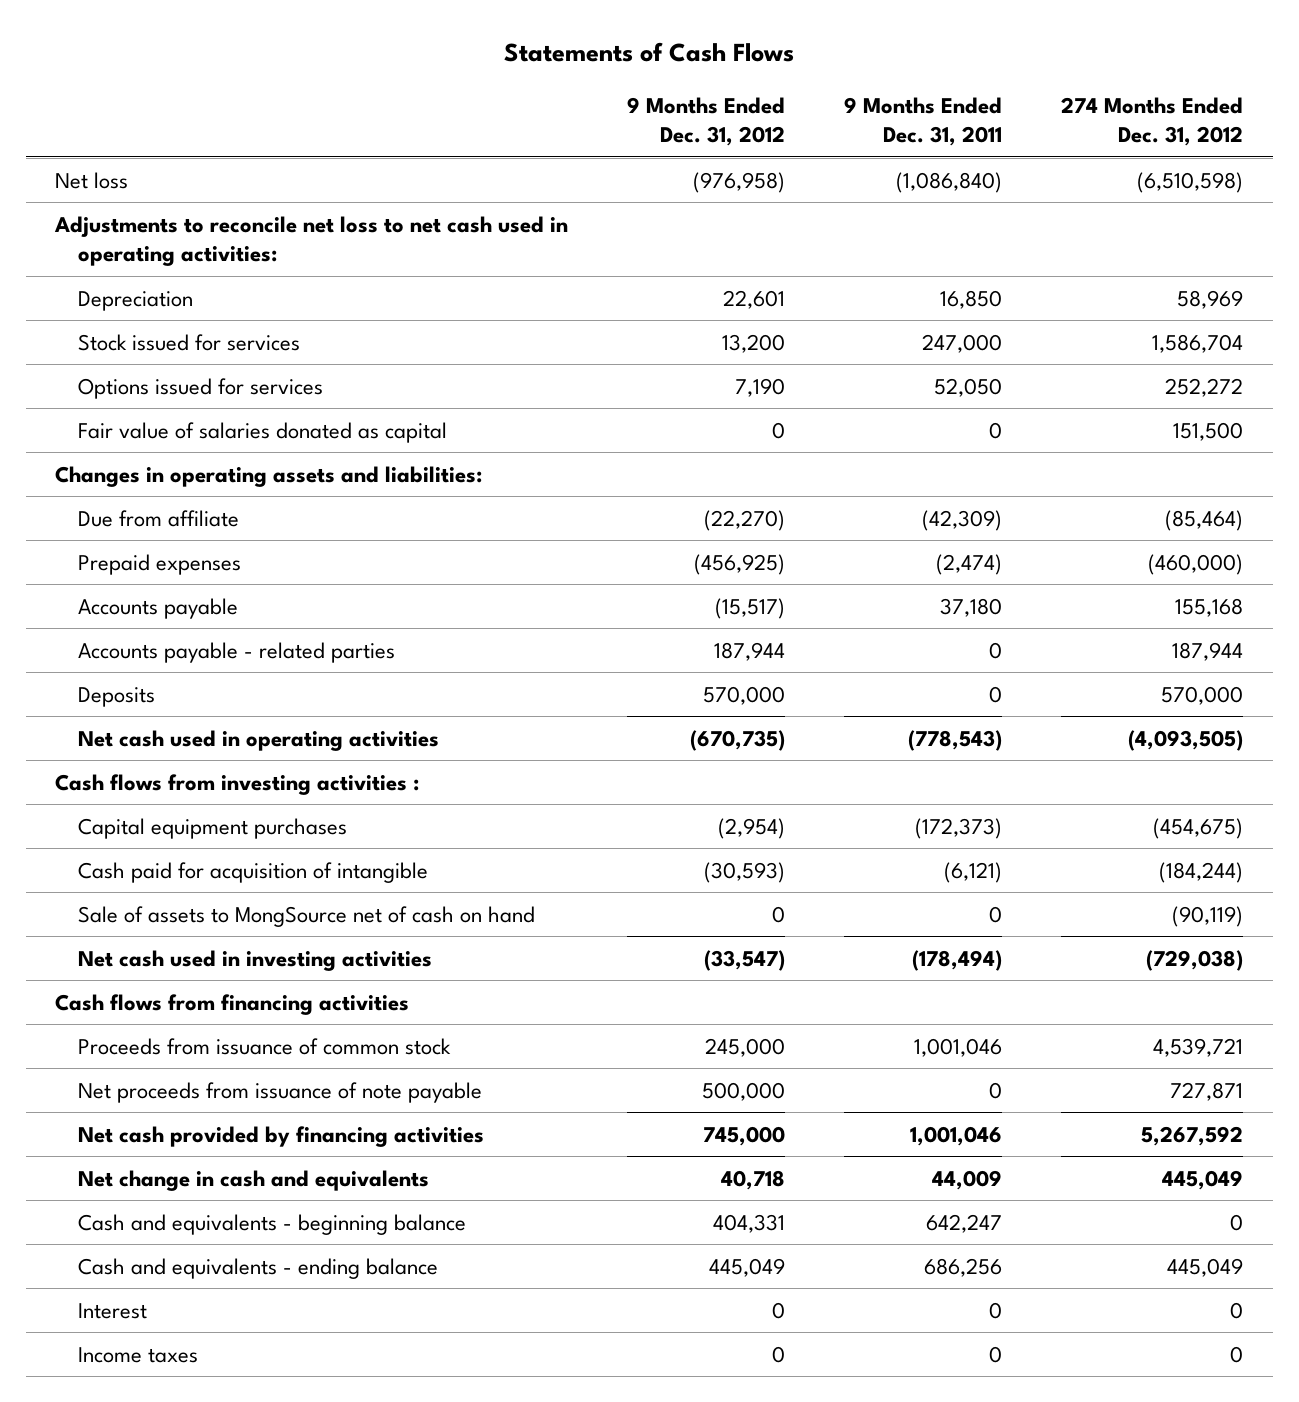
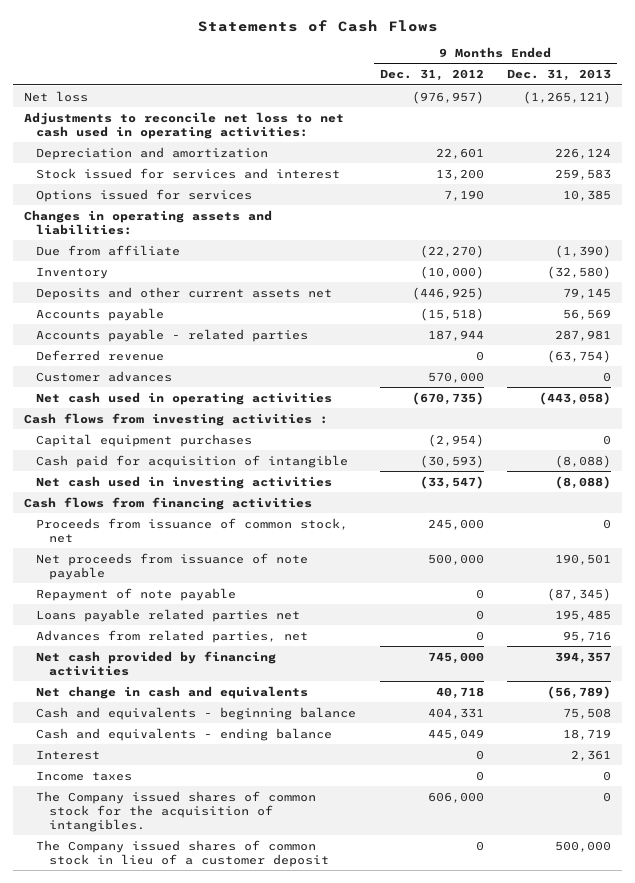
[844,97,1003,147] 9 Months Ended Dec. 31, 2011 -> none
[1061,97,1244,147] 274 Months Ended Dec. 31, 2012 -> none
none -> [506,69,611,82] Dec. 31, 2013
[693,171,786,193] (976,958) -> [411,90,484,104] (976,957)
[77,290,193,311] Depreciation -> [36,146,269,160] Depreciation and amortization
[77,333,300,351] Stock issued for services -> [36,167,341,179] Stock issued for services and interest
[77,421,447,443] Fair value of salaries donated as capital -> none
[77,553,241,575] Prepaid expenses -> none
none -> [36,266,109,279] Inventory
none -> [36,286,333,300] Deposits and other current assets net
[715,597,786,619] (15,517) -> [419,307,484,321] (15,518)
[77,686,155,707] Deposits -> none
none -> [36,349,165,361] Deferred revenue
none -> [36,370,173,382] Customer advances
[77,905,535,927] Sale of assets to MongSource net of cash on hand -> none
[77,1037,451,1055] Proceeds from issuance of common stock -> [36,517,349,543] Proceeds from issuance of common stock, net
none -> [36,587,237,601] Repayment of note payable
none -> [36,608,301,622] Loans payable related parties net
none -> [36,629,309,643] Advances from related parties, net
none -> [36,790,317,832] The Company issued shares of common stock for the acquisition of intangibles.
none -> [36,839,329,867] The Company issued shares of common stock in lieu of a customer deposit

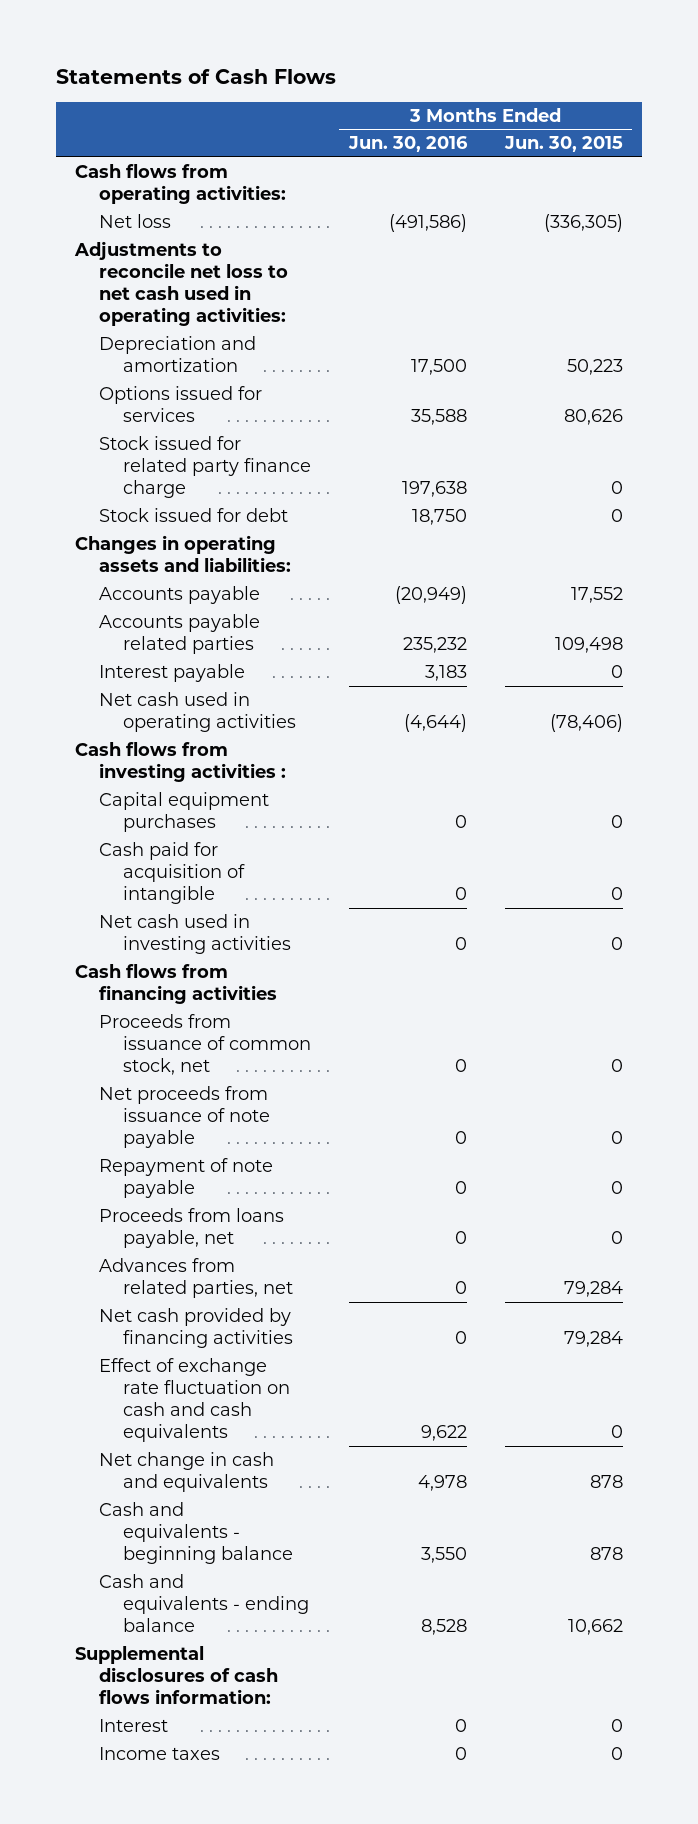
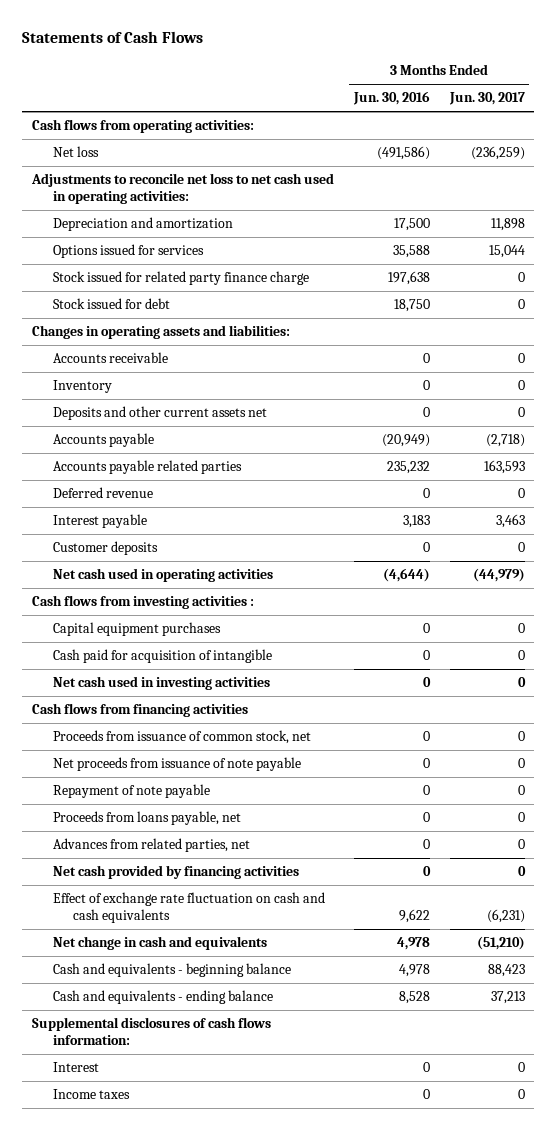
[503,136,623,153] Jun. 30, 2015 -> none
none -> [448,92,525,106] Jun. 30, 2017
none -> [52,352,168,364] Accounts receivable
none -> [52,380,112,394] Inventory
none -> [52,406,267,421] Deposits and other current assets net
none -> [52,487,153,499] Deferred revenue
none -> [52,541,158,556] Customer deposits
[420,1547,467,1564] 3,550 -> [398,964,430,978] 4,978

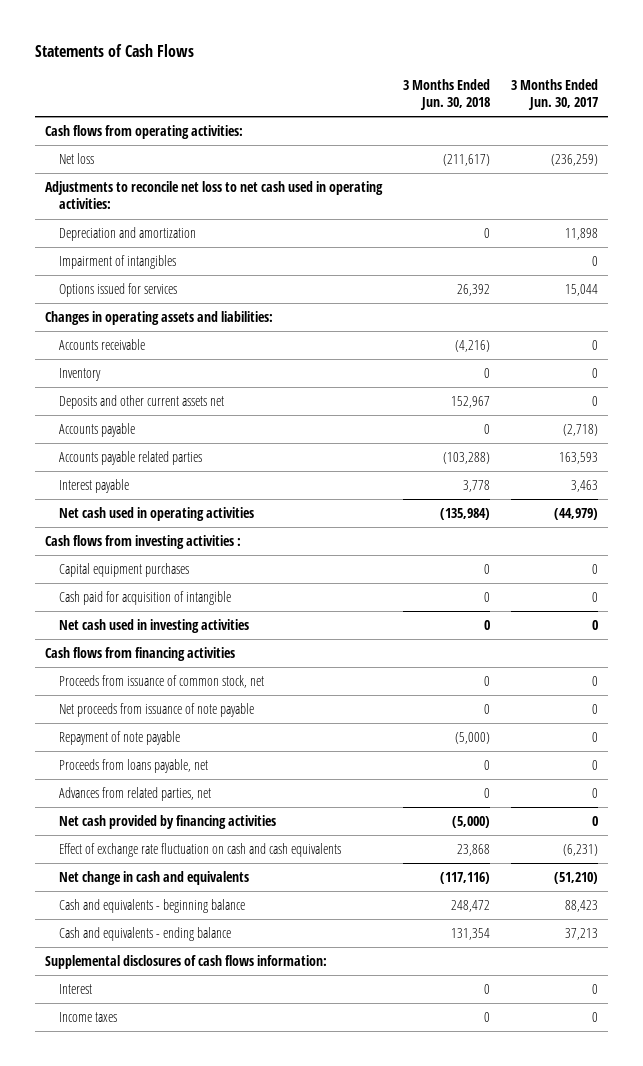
[352,91,430,106] Jun. 30, 2016 -> none
none -> [402,78,490,111] 3 Months Ended Jun. 30, 2018
none -> [58,255,176,270] Impairment of intangibles
[52,271,309,286] Stock issued for related party finance charge -> none
[52,298,170,310] Stock issued for debt -> none
[52,487,153,499] Deferred revenue -> none
[52,541,158,556] Customer deposits -> none

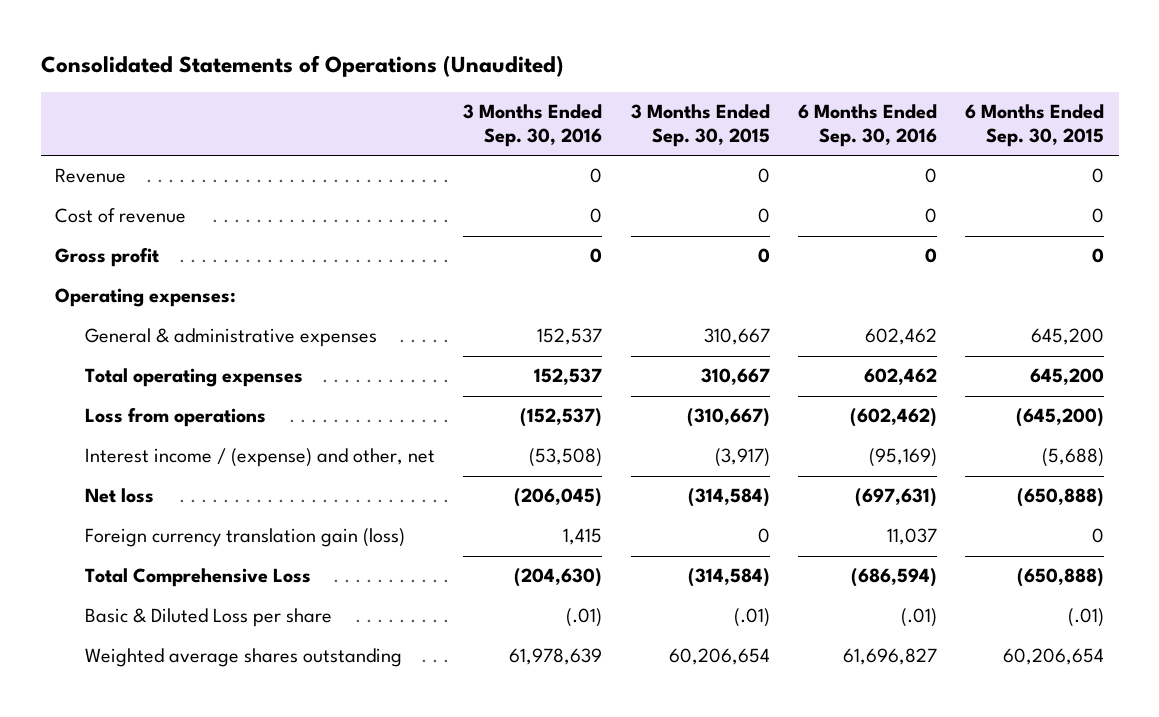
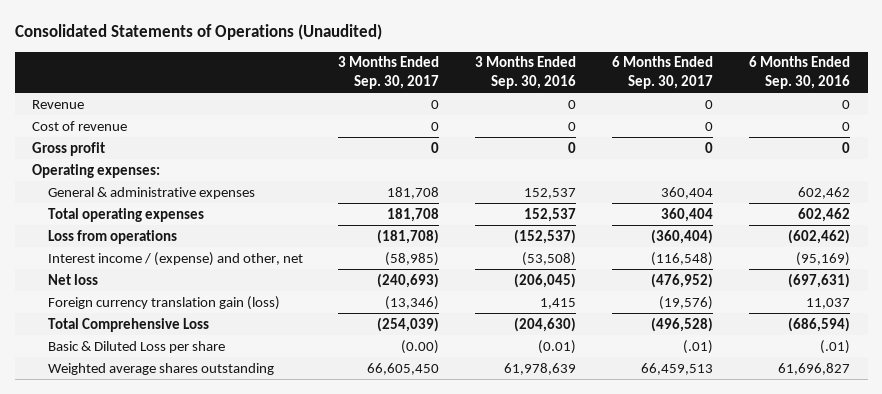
[630,104,770,148] 3 Months Ended Sep. 30, 2015 -> none
[965,104,1105,148] 6 Months Ended Sep. 30, 2015 -> none
none -> [338,56,440,89] 3 Months Ended Sep. 30, 2017
none -> [611,56,713,89] 6 Months Ended Sep. 30, 2017
[566,608,603,628] (.01) -> [538,339,577,354] (0.01)

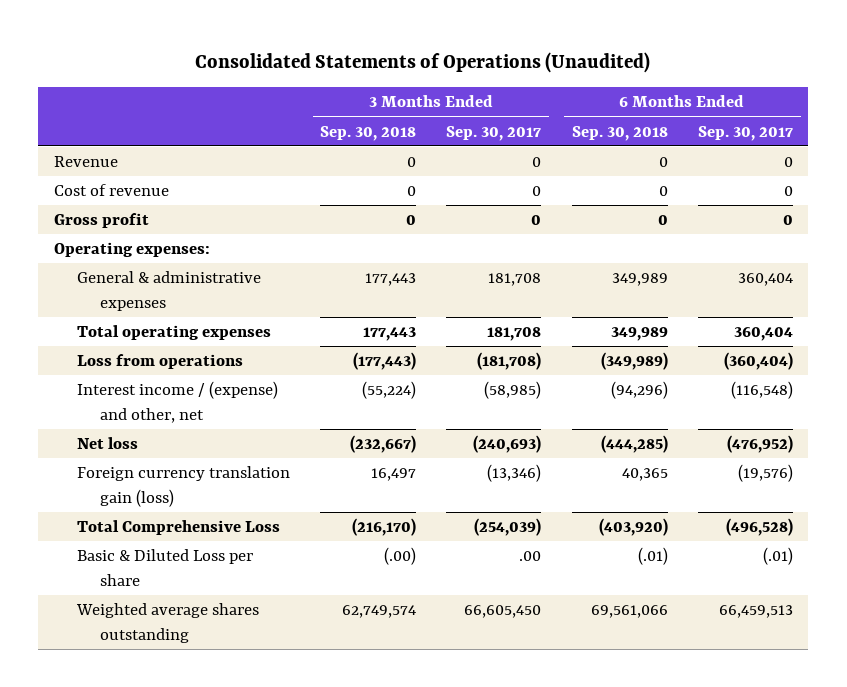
[475,56,577,89] 3 Months Ended Sep. 30, 2016 -> none
[748,56,850,89] 6 Months Ended Sep. 30, 2016 -> none
none -> [320,125,417,141] Sep. 30, 2018
none -> [571,125,668,141] Sep. 30, 2018
[401,339,440,354] (0.00) -> [519,551,542,562] .00

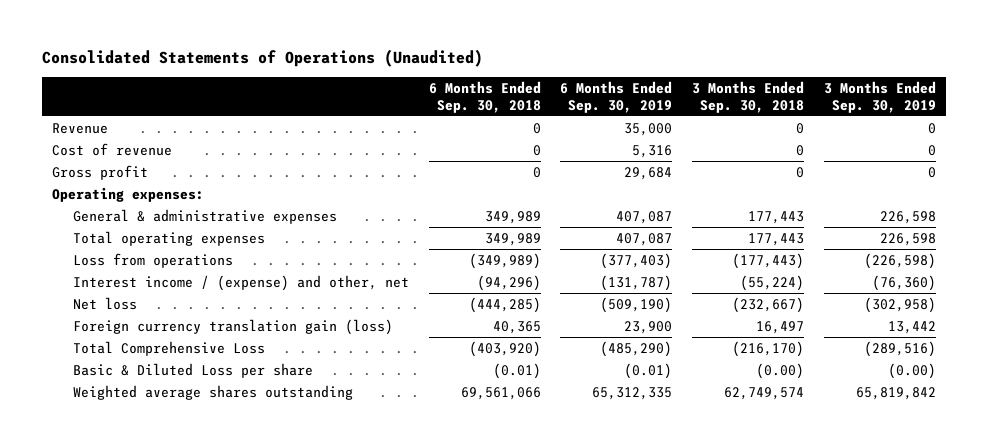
[446,125,542,141] Sep. 30, 2017 -> none
[698,125,794,141] Sep. 30, 2017 -> none
none -> [560,81,673,113] 6 Months Ended Sep. 30, 2019
none -> [823,81,936,113] 3 Months Ended Sep. 30, 2019
[384,547,417,566] (.00) -> [756,362,805,379] (0.00)
[637,547,668,566] (.01) -> [492,362,541,379] (0.01)

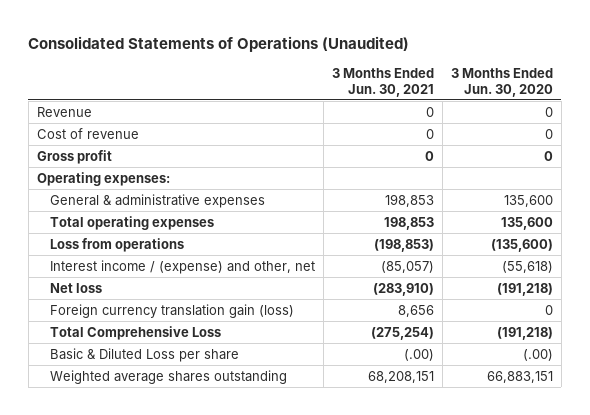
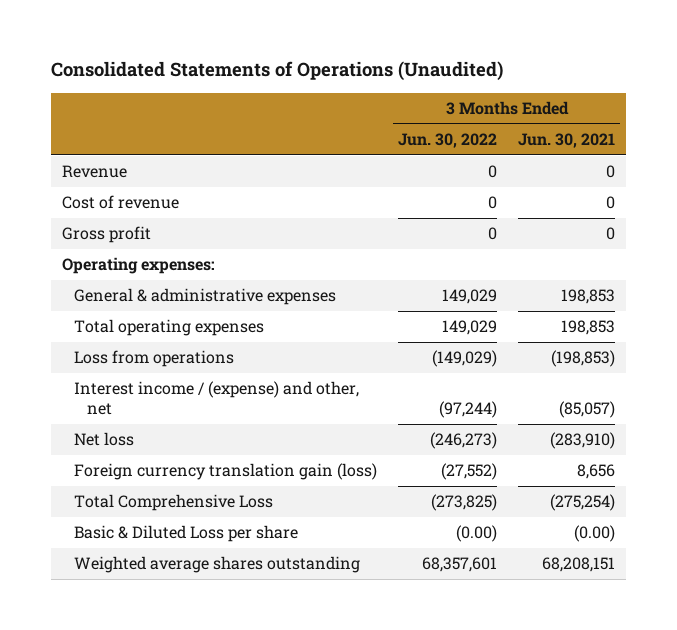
[450,67,553,97] 3 Months Ended Jun. 30, 2020 -> none
none -> [398,133,498,149] Jun. 30, 2022
[403,348,434,361] (.00) -> [574,525,616,543] (0.00)

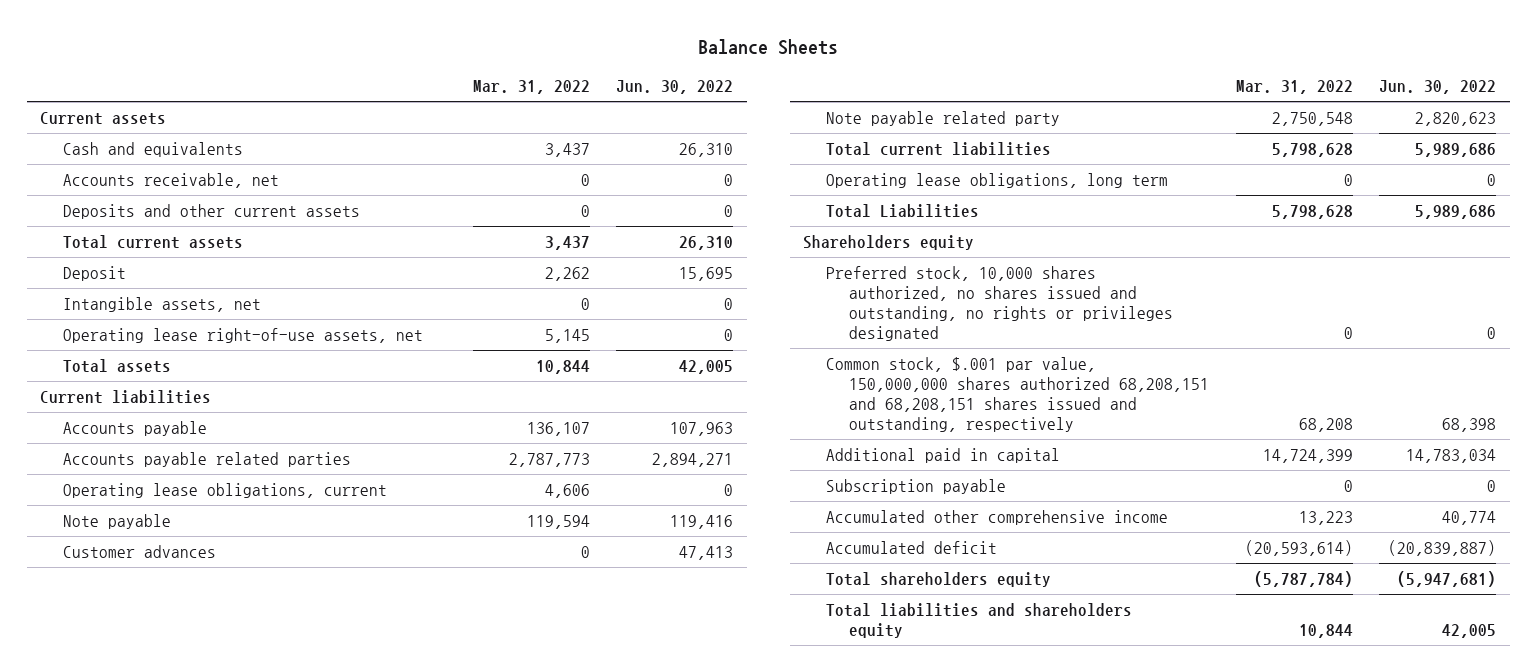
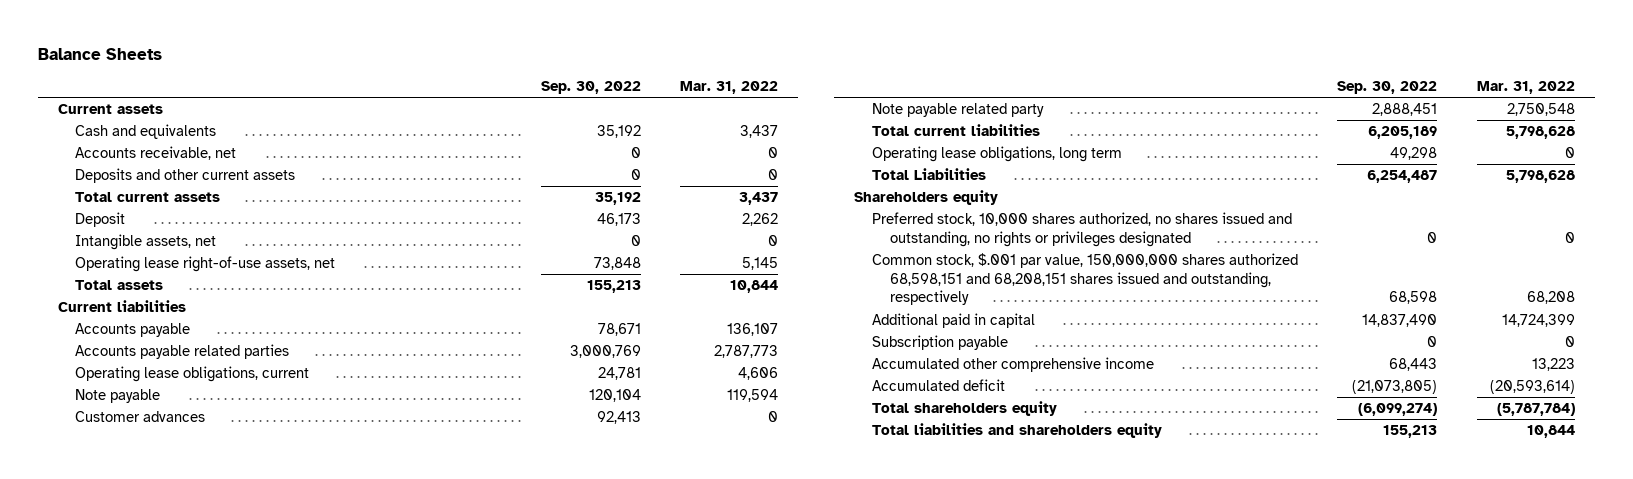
[616,80,734,95] Jun. 30, 2022 -> none
none -> [540,81,641,95] Sep. 30, 2022
[825,357,1209,432] Common stock, $.001 par value, 150,000,000 shares authorized 68,208,151 and 68,208,151 shares issued and outstanding, respectively -> [871,253,1298,306] Common stock, $.001 par value, 150,000,000 shares authorized 68,598,151 and 68,208,151 shares issued and outstanding, respectively

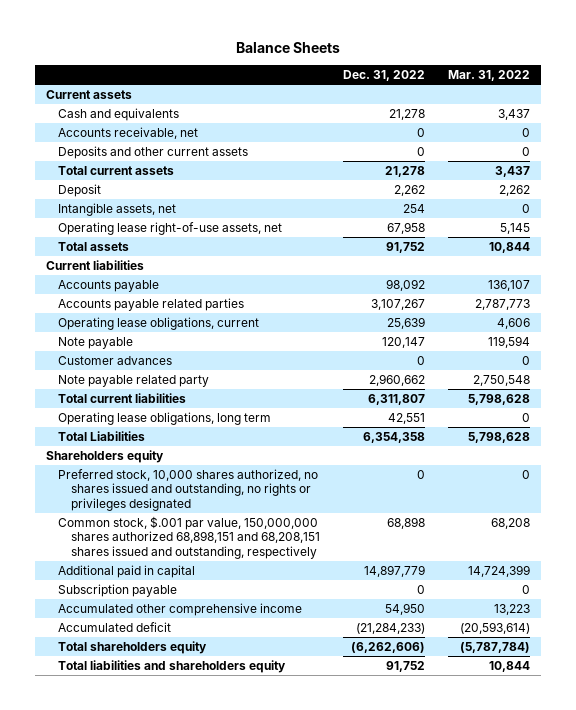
[540,81,641,95] Sep. 30, 2022 -> none
none -> [342,70,425,82] Dec. 31, 2022
[871,253,1298,306] Common stock, $.001 par value, 150,000,000 shares authorized 68,598,151 and 68,208,151 shares issued and outstanding, respectively -> [58,515,320,560] Common stock, $.001 par value, 150,000,000 shares authorized 68,898,151 and 68,208,151 shares issued and outstanding, respectively

